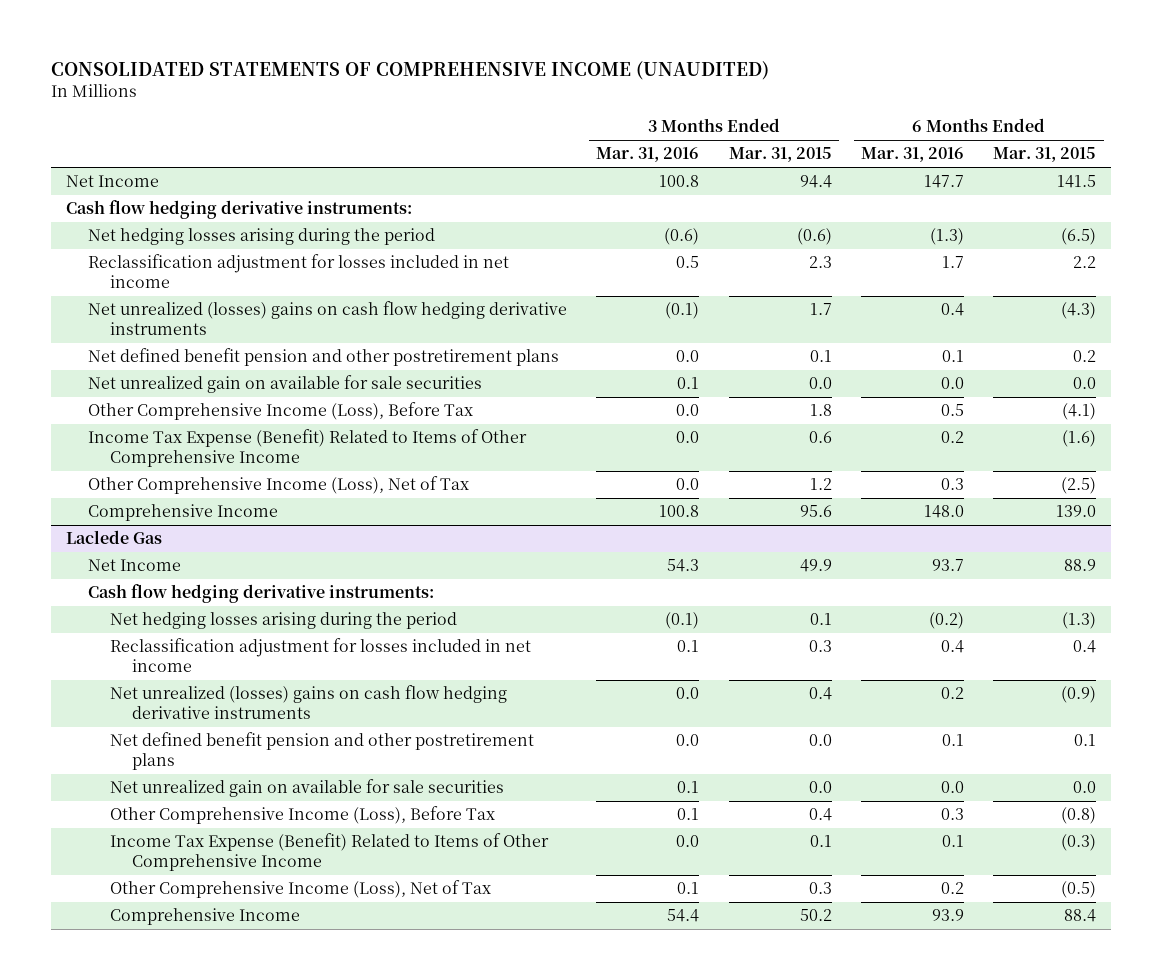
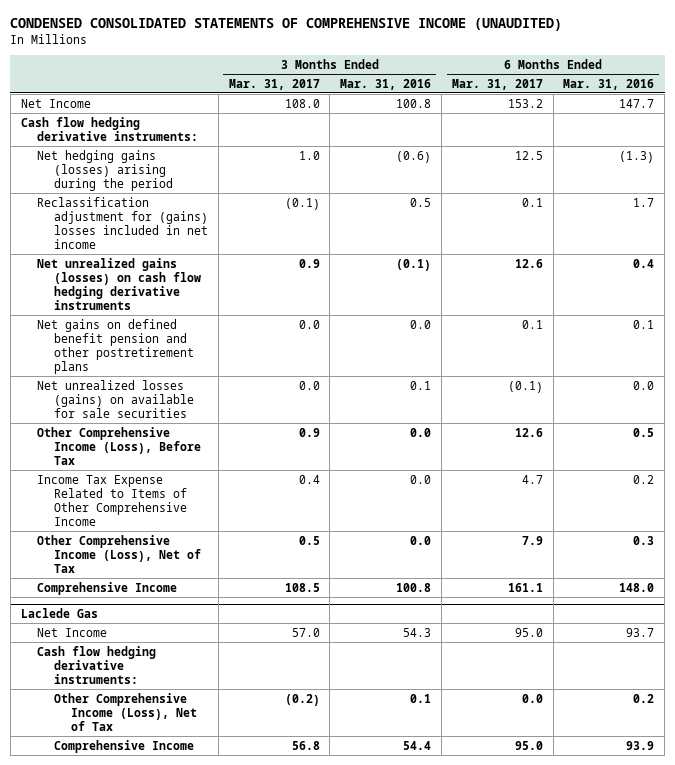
[51,60,770,80] CONSOLIDATED STATEMENTS OF COMPREHENSIVE INCOME (UNAUDITED) -> [10,18,563,32] CONDENSED CONSOLIDATED STATEMENTS OF COMPREHENSIVE INCOME (UNAUDITED)
[728,147,832,163] Mar. 31, 2015 -> none
[993,147,1097,163] Mar. 31, 2015 -> none
none -> [228,78,320,90] Mar. 31, 2017
none -> [451,78,543,90] Mar. 31, 2017
[87,228,435,246] Net hedging losses arising during the period -> [37,149,173,192] Net hedging gains (losses) arising during the period
[87,254,509,289] Reclassification adjustment for losses included in net income -> [37,196,208,250] Reclassification adjustment for (gains) losses included in net income
[87,301,567,336] Net unrealized (losses) gains on cash flow hedging derivative instruments -> [37,257,201,311] Net unrealized gains (losses) on cash flow hedging derivative instruments
[87,348,559,367] Net defined benefit pension and other postretirement plans -> [37,318,194,375] Net gains on defined benefit pension and other postretirement plans
[87,375,482,394] Net unrealized gain on available for sale securities -> [37,379,194,419] Net unrealized losses (gains) on available for sale securities
[87,429,527,468] Income Tax Expense (Benefit) Related to Items of Other Comprehensive Income -> [37,474,187,527] Income Tax Expense Related to Items of Other Comprehensive Income
[110,612,458,630] Net hedging losses arising during the period -> none
[110,638,532,673] Reclassification adjustment for losses included in net income -> none
[110,685,508,720] Net unrealized (losses) gains on cash flow hedging derivative instruments -> none
[110,732,535,771] Net defined benefit pension and other postretirement plans -> none
[110,779,505,798] Net unrealized gain on available for sale securities -> none
[110,806,496,825] Other Comprehensive Income (Loss), Before Tax -> none
[110,833,550,872] Income Tax Expense (Benefit) Related to Items of Other Comprehensive Income -> none

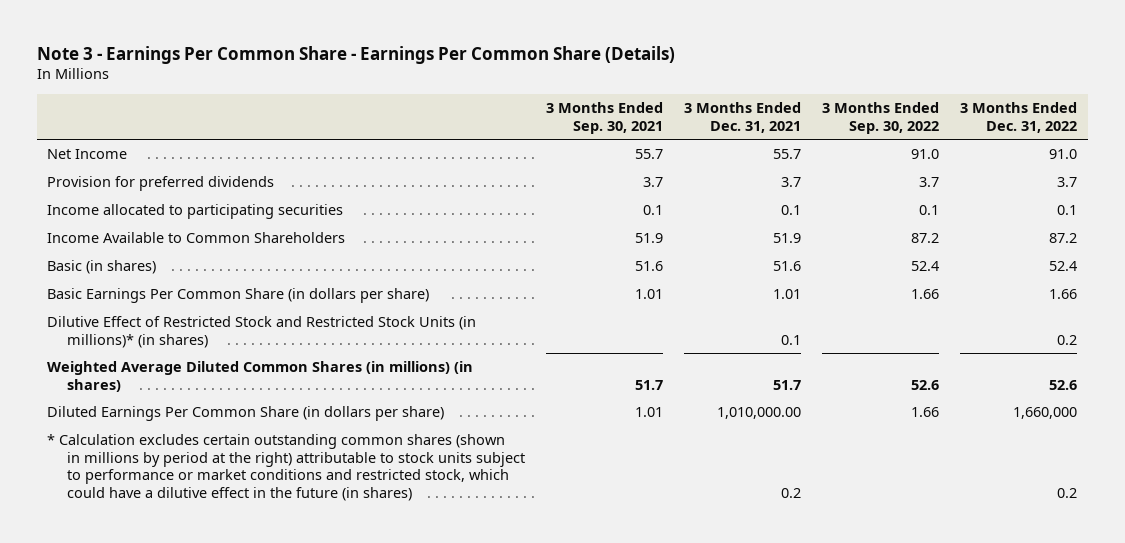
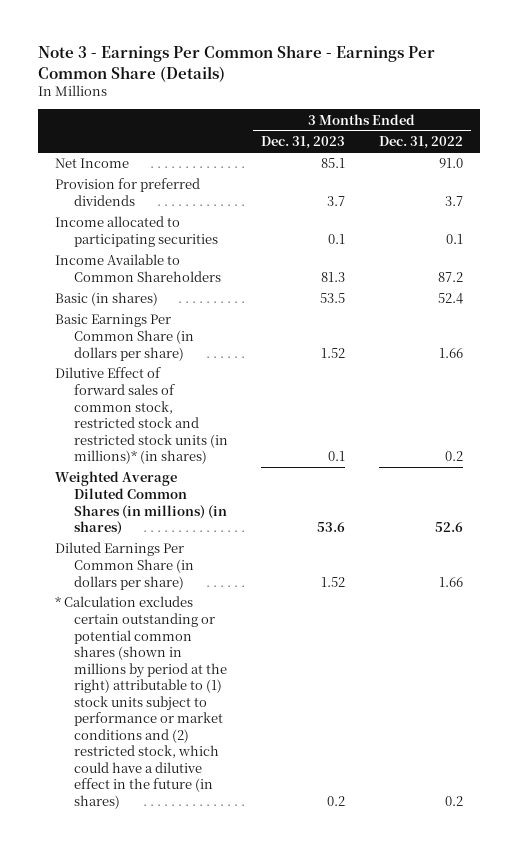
[545,102,663,134] 3 Months Ended Sep. 30, 2021 -> none
[683,102,801,133] 3 Months Ended Dec. 31, 2021 -> none
[822,102,940,134] 3 Months Ended Sep. 30, 2022 -> none
none -> [261,136,346,150] Dec. 31, 2023
[47,316,477,348] Dilutive Effect of Restricted Stock and Restricted Stock Units (in millions)* (in shares) -> [54,367,228,465] Dilutive Effect of forward sales of common stock, restricted stock and restricted stock units (in millions)* (in shares)
[1013,407,1078,420] 1,660,000 -> [438,576,463,587] 1.66
[47,434,525,501] * Calculation excludes certain outstanding common shares (shown in millions by period at the right) attributable to stock units subject to performance or market conditions and restricted stock, which could have a dilutive effect in the future (in shares) -> [54,596,227,809] * Calculation excludes certain outstanding or potential common shares (shown in millions by period at the right) attributable to (1) stock units subject to performance or market conditions and (2) restricted stock, which could have a dilutive effect in the future (in shares)

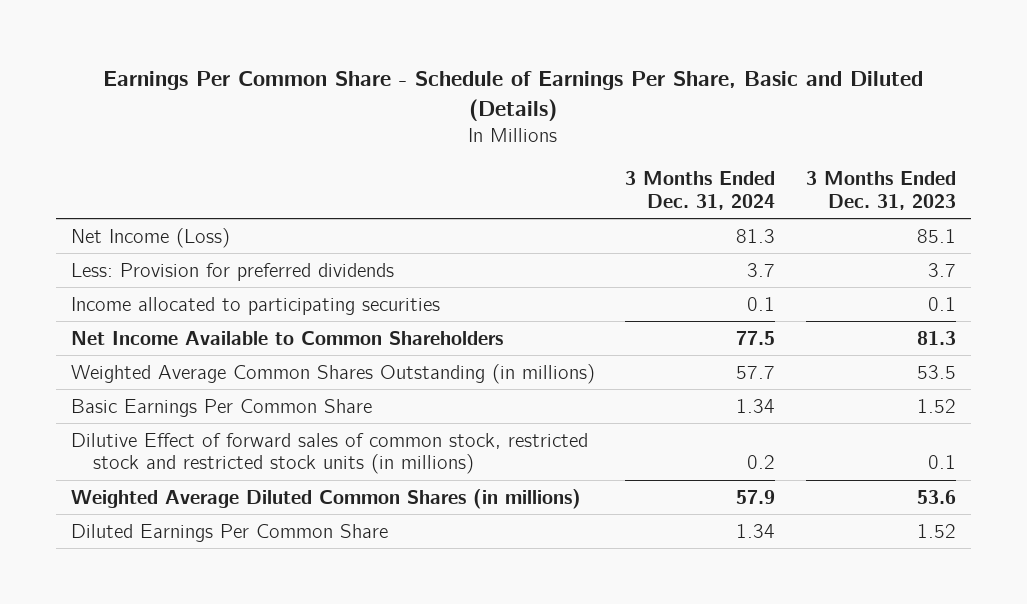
[37,45,435,82] Note 3 - Earnings Per Common Share - Earnings Per Common Share (Details) -> [103,71,924,122] Earnings Per Common Share - Schedule of Earnings Per Share, Basic and Diluted (Details)
[378,136,463,150] Dec. 31, 2022 -> none
none -> [625,171,776,210] 3 Months Ended Dec. 31, 2024
[54,158,129,169] Net Income -> [71,227,231,248] Net Income (Loss)
[54,178,200,207] Provision for preferred dividends -> [71,262,395,281] Less: Provision for preferred dividends
[54,596,227,809] * Calculation excludes certain outstanding or potential common shares (shown in millions by period at the right) attributable to (1) stock units subject to performance or market conditions and (2) restricted stock, which could have a dilutive effect in the future (in shares) -> none
[54,254,221,283] Income Available to Common Shareholders -> [71,330,504,345] Net Income Available to Common Shareholders
[54,292,158,307] Basic (in shares) -> [71,363,596,384] Weighted Average Common Shares Outstanding (in millions)
[54,314,194,361] Basic Earnings Per Common Share (in dollars per share) -> [71,398,373,417] Basic Earnings Per Common Share
[54,367,228,465] Dilutive Effect of forward sales of common stock, restricted stock and restricted stock units (in millions)* (in shares) -> [71,432,589,475] Dilutive Effect of forward sales of common stock, restricted stock and restricted stock units (in millions)
[54,471,227,536] Weighted Average Diluted Common Shares (in millions) (in shares) -> [71,488,582,509] Weighted Average Diluted Common Shares (in millions)
[54,542,194,590] Diluted Earnings Per Common Share (in dollars per share) -> [71,523,389,542] Diluted Earnings Per Common Share

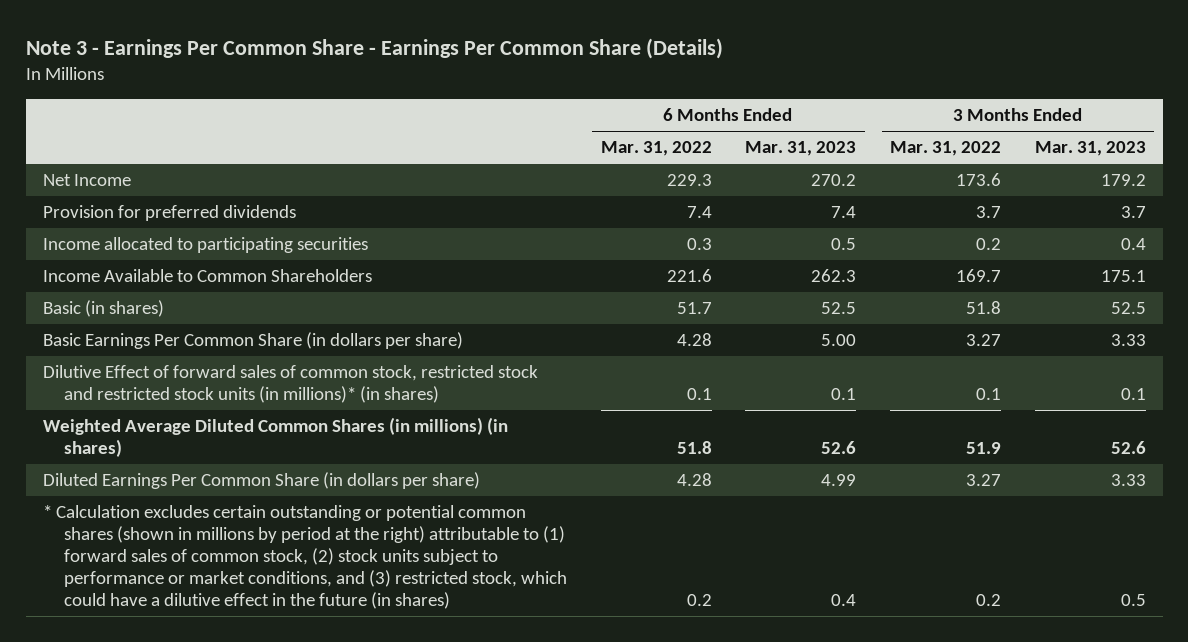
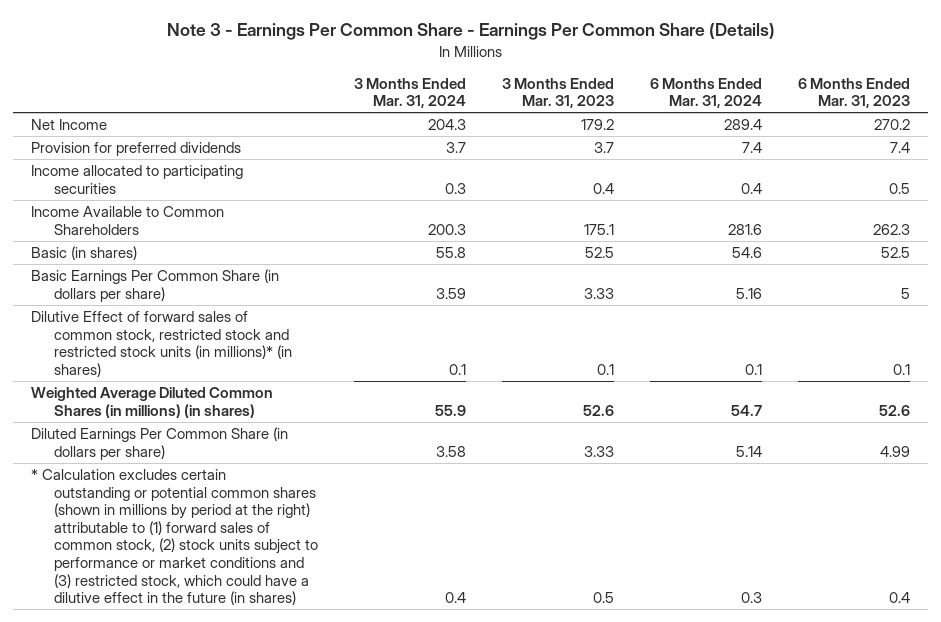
[600,141,712,157] Mar. 31, 2022 -> none
[889,141,1001,157] Mar. 31, 2022 -> none
none -> [354,77,467,109] 3 Months Ended Mar. 31, 2024
none -> [650,77,763,109] 6 Months Ended Mar. 31, 2024
[821,334,857,347] 5.00 -> [901,287,911,299] 5
[42,505,567,610] * Calculation excludes certain outstanding or potential common shares (shown in millions by period at the right) attributable to (1) forward sales of common stock, (2) stock units subject to performance or market conditions, and (3) restricted stock, which could have a dilutive effect in the future (in shares) -> [31,468,318,606] * Calculation excludes certain outstanding or potential common shares (shown in millions by period at the right) attributable to (1) forward sales of common stock, (2) stock units subject to performance or market conditions and (3) restricted stock, which could have a dilutive effect in the future (in shares)

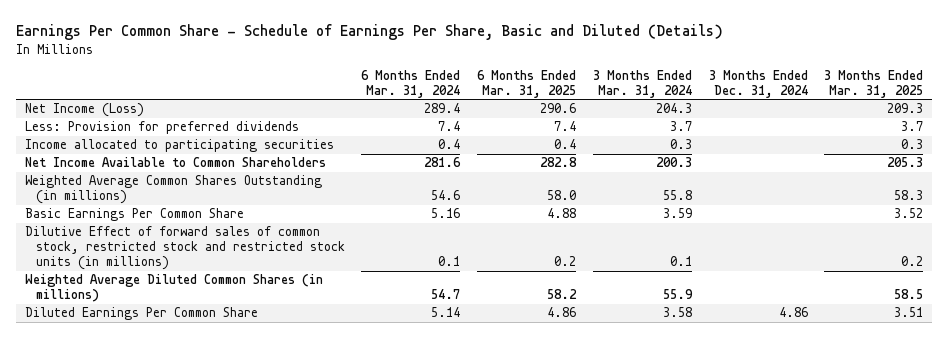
[166,23,775,41] Note 3 - Earnings Per Common Share - Earnings Per Common Share (Details) -> [16,24,724,41] Earnings Per Common Share - Schedule of Earnings Per Share, Basic and Diluted (Details)
[502,77,615,109] 3 Months Ended Mar. 31, 2023 -> none
[798,77,911,109] 6 Months Ended Mar. 31, 2023 -> none
none -> [477,70,577,98] 6 Months Ended Mar. 31, 2025
none -> [708,70,808,98] 3 Months Ended Dec. 31, 2024
none -> [824,70,924,98] 3 Months Ended Mar. 31, 2025
[31,118,108,130] Net Income -> [24,103,144,118] Net Income (Loss)
[31,141,242,156] Provision for preferred dividends -> [24,121,299,135] Less: Provision for preferred dividends
[31,468,318,606] * Calculation excludes certain outstanding or potential common shares (shown in millions by period at the right) attributable to (1) forward sales of common stock, (2) stock units subject to performance or market conditions and (3) restricted stock, which could have a dilutive effect in the future (in shares) -> none
[31,205,225,235] Income Available to Common Shareholders -> [24,157,326,168] Net Income Available to Common Shareholders
[31,245,138,260] Basic (in shares) -> [24,175,322,205] Weighted Average Common Shares Outstanding (in millions)
[31,268,280,302] Basic Earnings Per Common Share (in dollars per share) -> [24,208,244,222] Basic Earnings Per Common Share
[31,310,292,377] Dilutive Effect of forward sales of common stock, restricted stock and restricted stock units (in millions)* (in shares) -> [24,226,345,271] Dilutive Effect of forward sales of common stock, restricted stock and restricted stock units (in millions)
[31,386,274,418] Weighted Average Diluted Common Shares (in millions) (in shares) -> [24,274,323,303] Weighted Average Diluted Common Shares (in millions)
[31,426,289,460] Diluted Earnings Per Common Share (in dollars per share) -> [24,307,258,321] Diluted Earnings Per Common Share

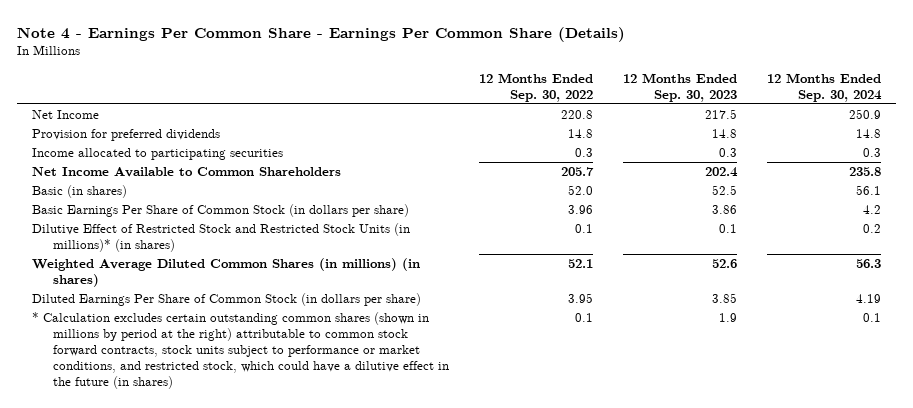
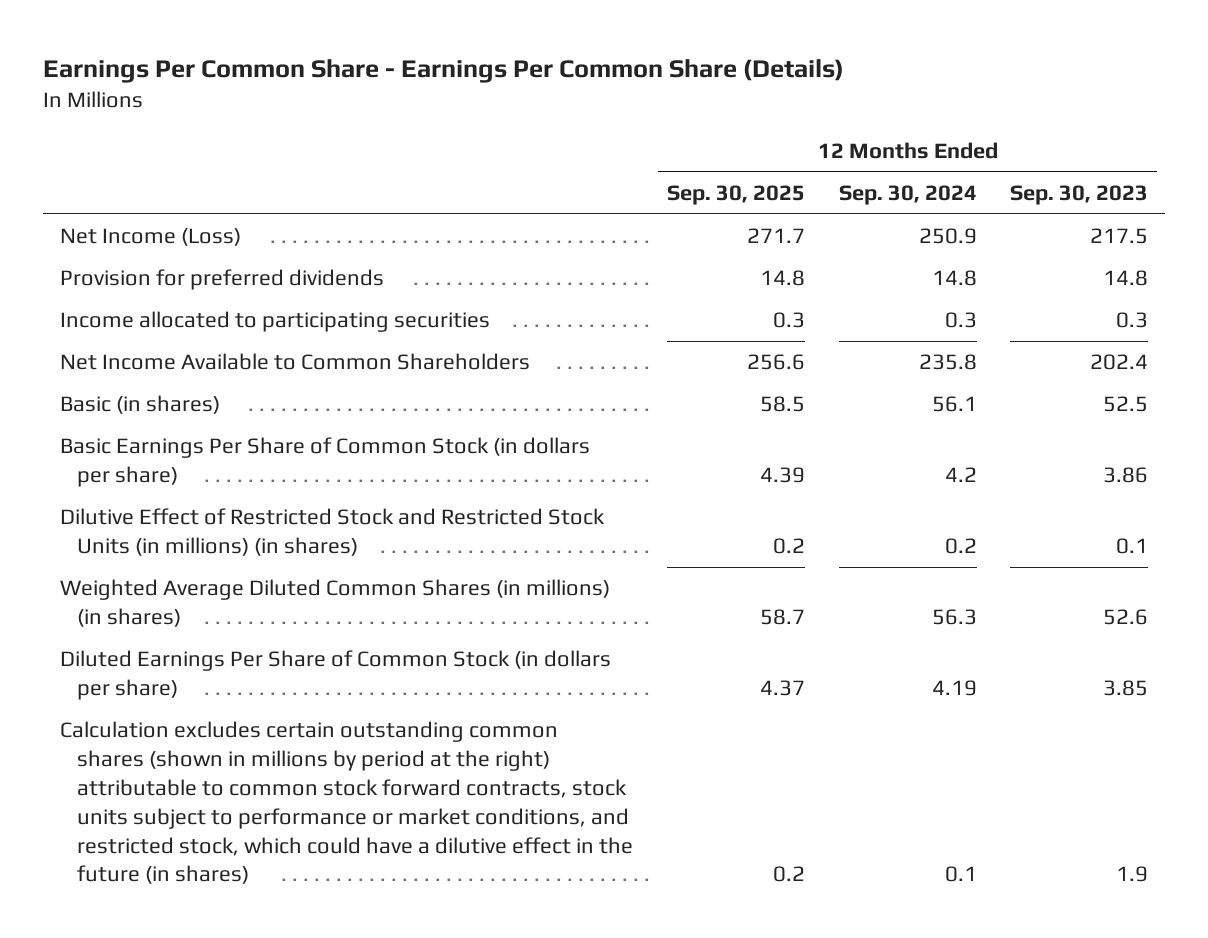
[17,26,626,42] Note 4 - Earnings Per Common Share - Earnings Per Common Share (Details) -> [42,59,844,84] Earnings Per Common Share - Earnings Per Common Share (Details)
[479,72,594,102] 12 Months Ended Sep. 30, 2022 -> none
none -> [666,185,805,206] Sep. 30, 2025
[32,110,100,120] Net Income -> [59,228,241,247] Net Income (Loss)
[32,223,411,253] Dilutive Effect of Restricted Stock and Restricted Stock Units (in millions)* (in shares) -> [59,508,605,557] Dilutive Effect of Restricted Stock and Restricted Stock Units (in millions) (in shares)
[32,312,450,390] * Calculation excludes certain outstanding common shares (shown in millions by period at the right) attributable to common stock forward contracts, stock units subject to performance or market conditions, and restricted stock, which could have a dilutive effect in the future (in shares) -> [59,721,633,885] Calculation excludes certain outstanding common shares (shown in millions by period at the right) attributable to common stock forward contracts, stock units subject to performance or market conditions, and restricted stock, which could have a dilutive effect in the future (in shares)

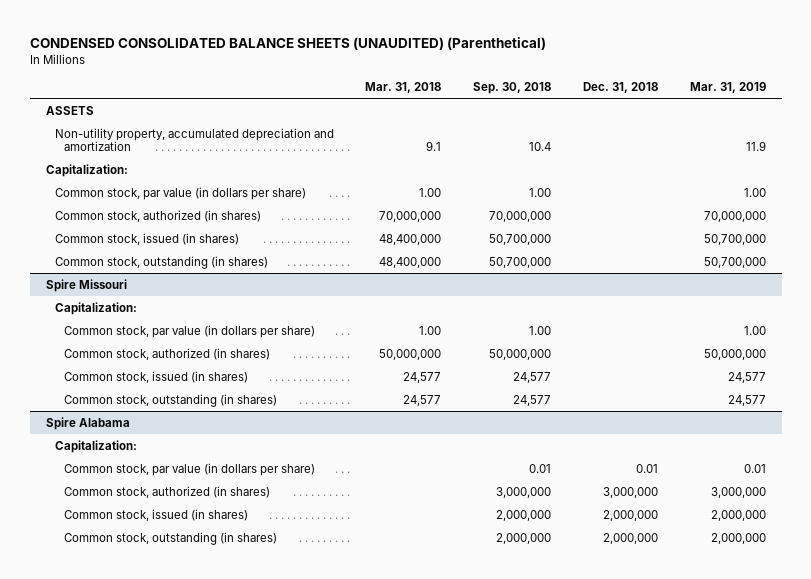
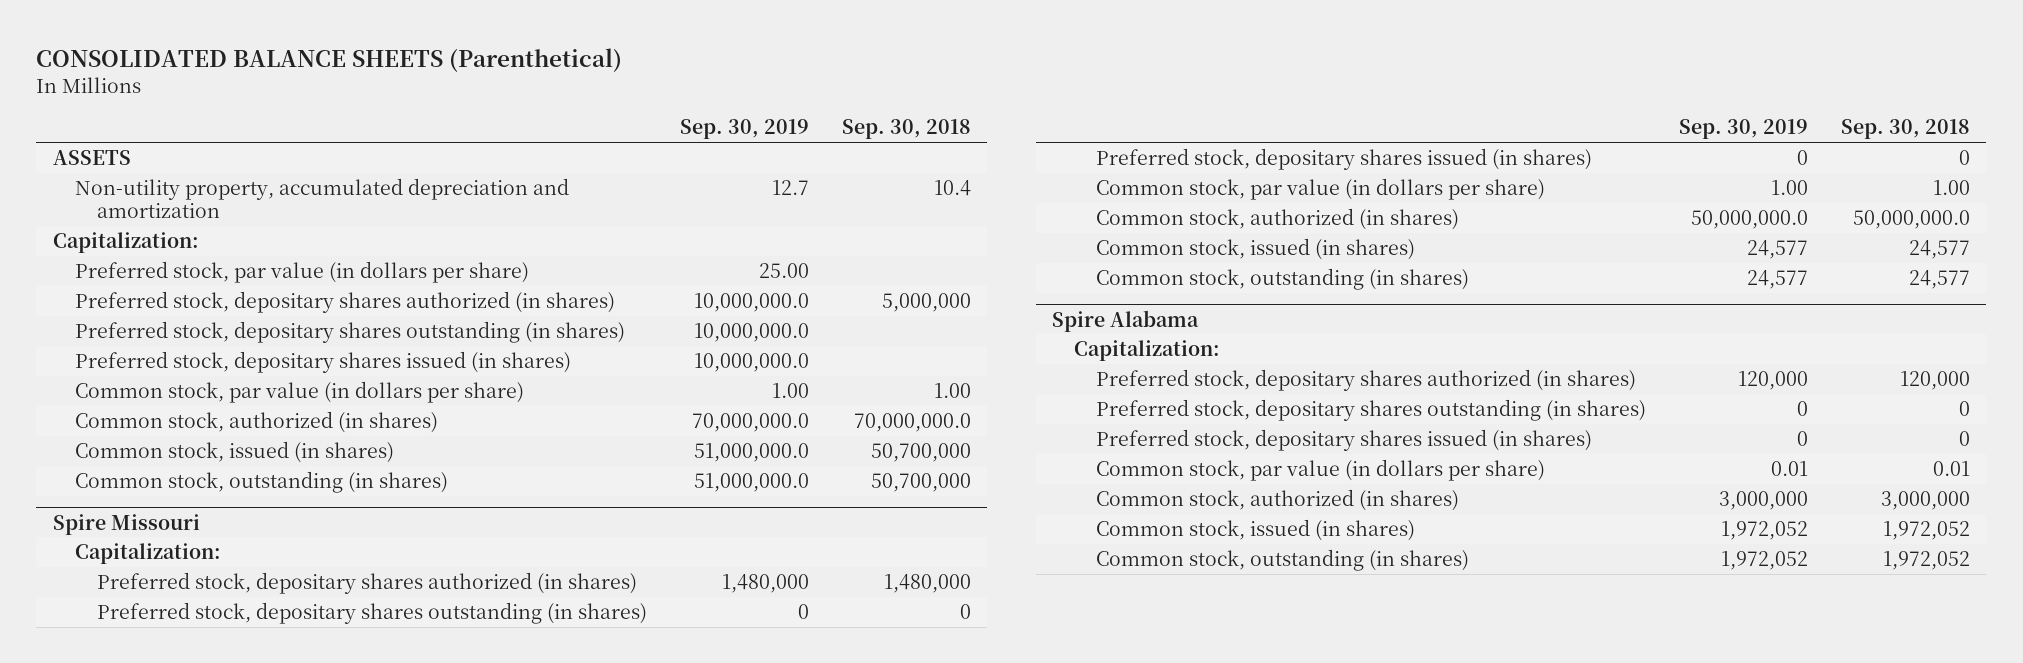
[29,36,546,50] CONDENSED CONSOLIDATED BALANCE SHEETS (UNAUDITED) (Parenthetical) -> [36,47,623,72] CONSOLIDATED BALANCE SHEETS (Parenthetical)
[365,82,442,94] Mar. 31, 2018 -> none
[582,82,658,94] Dec. 31, 2018 -> none
[689,82,766,94] Mar. 31, 2019 -> none
none -> [679,119,809,140] Sep. 30, 2019
none -> [75,261,530,284] Preferred stock, par value (in dollars per share)
none -> [75,291,616,314] Preferred stock, depositary shares authorized (in shares)
none -> [75,321,626,344] Preferred stock, depositary shares outstanding (in shares)
none -> [75,351,572,374] Preferred stock, depositary shares issued (in shares)
[489,210,552,222] 70,000,000 -> [853,413,971,433] 70,000,000.0
none -> [97,572,638,595] Preferred stock, depositary shares authorized (in shares)
none -> [97,602,648,625] Preferred stock, depositary shares outstanding (in shares)
none -> [1096,148,1593,171] Preferred stock, depositary shares issued (in shares)
[489,348,552,360] 50,000,000 -> [1852,210,1970,230] 50,000,000.0
none -> [1096,369,1637,392] Preferred stock, depositary shares authorized (in shares)
none -> [1096,399,1647,422] Preferred stock, depositary shares outstanding (in shares)
none -> [1096,429,1593,452] Preferred stock, depositary shares issued (in shares)
[496,509,552,521] 2,000,000 -> [1882,521,1970,541] 1,972,052
[496,532,552,544] 2,000,000 -> [1882,551,1970,571] 1,972,052

